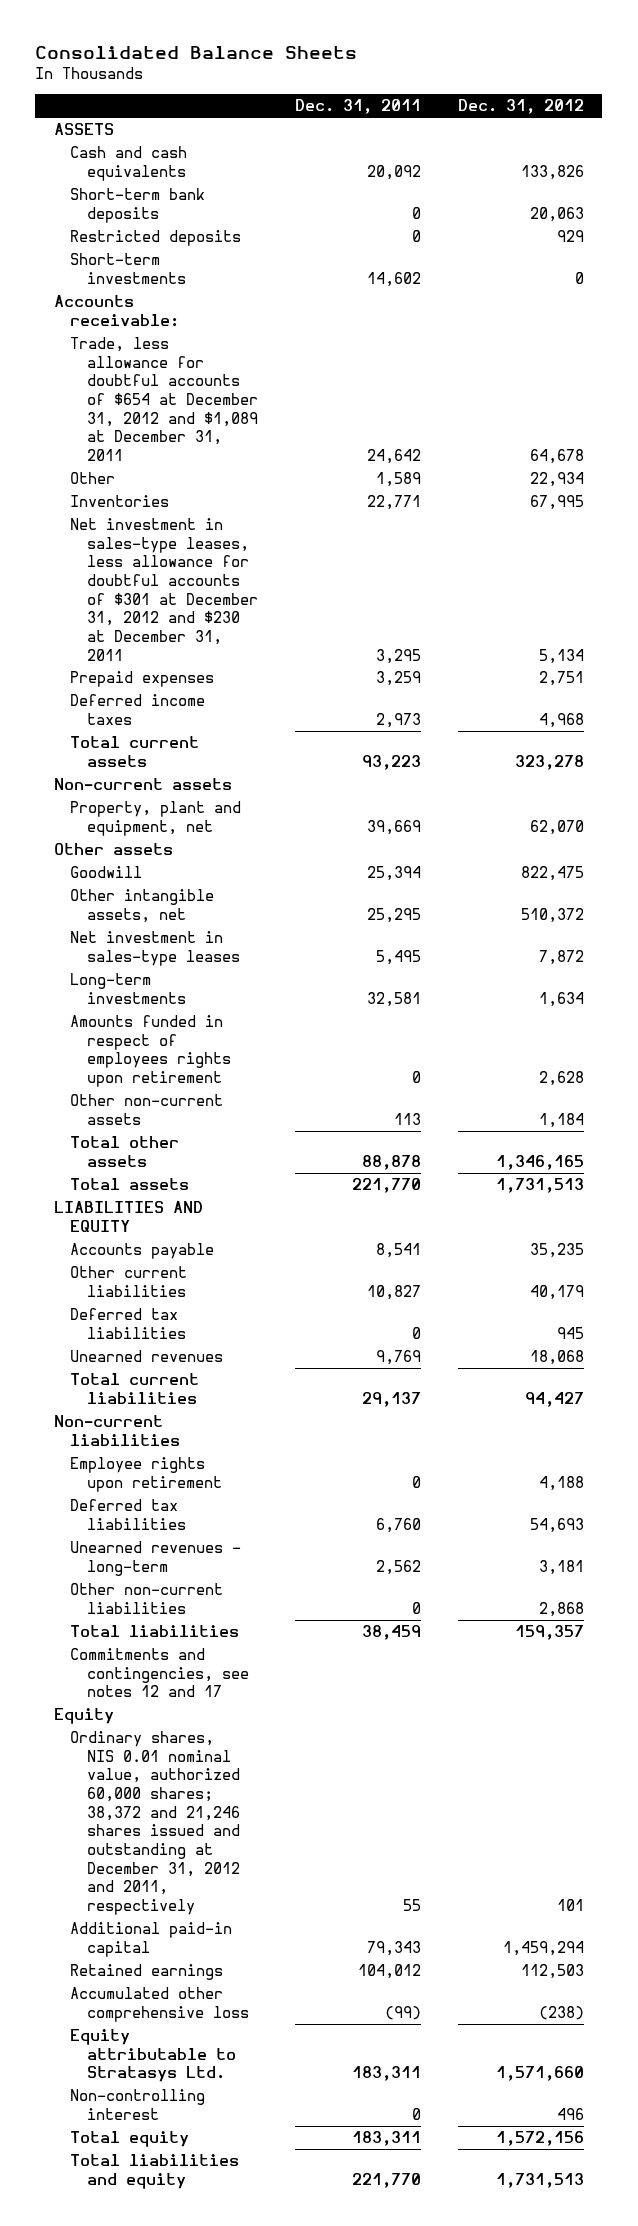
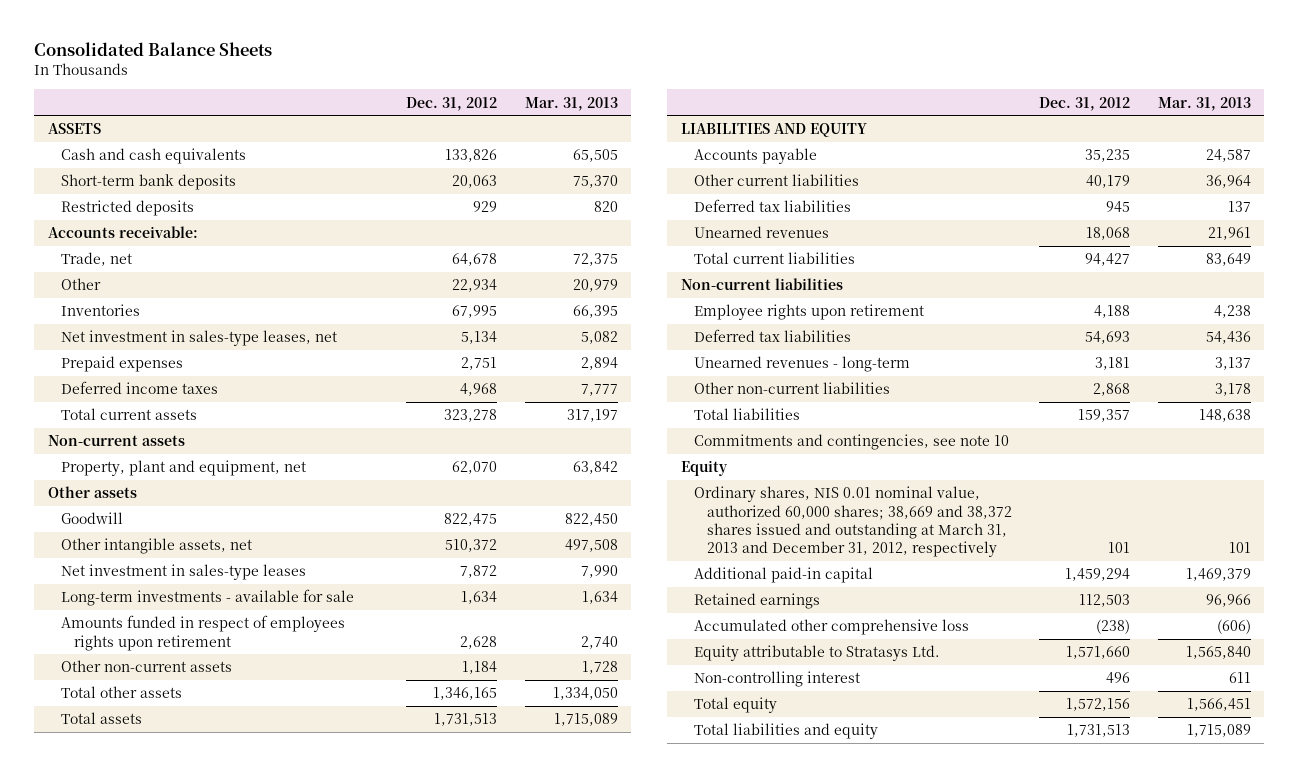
[294,99,421,115] Dec. 31, 2011 -> none
none -> [524,96,618,111] Mar. 31, 2013
[70,253,186,284] Short-term investments -> none
[70,337,258,461] Trade, less allowance for doubtful accounts of $654 at December 31, 2012 and $1,089 at December 31, 2011 -> [60,252,132,267] Trade, net
[70,518,258,661] Net investment in sales-type leases, less allowance for doubtful accounts of $301 at December 31, 2012 and $230 at December 31, 2011 -> [60,330,337,347] Net investment in sales-type leases, net
[70,973,186,1004] Long-term investments -> [60,589,354,607] Long-term investments - available for sale
[70,1648,249,1698] Commitments and contingencies, see notes 12 and 17 -> [693,434,1009,451] Commitments and contingencies, see note 10
[70,1731,240,1915] Ordinary shares, NIS 0.01 nominal value, authorized 60,000 shares; 38,372 and 21,246 shares issued and outstanding at December 31, 2012 and 2011, respectively -> [693,486,1012,558] Ordinary shares, NIS 0.01 nominal value, authorized 60,000 shares; 38,669 and 38,372 shares issued and outstanding at March 31, 2013 and December 31, 2012, respectively

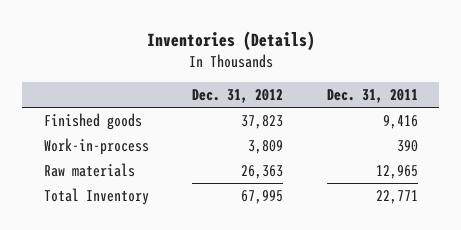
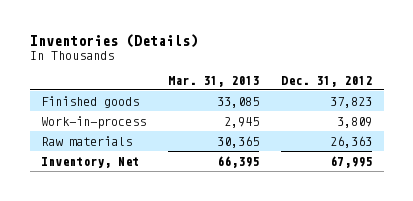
[326,89,418,104] Dec. 31, 2011 -> none
none -> [168,75,260,87] Mar. 31, 2013
[43,187,149,205] Total Inventory -> [40,156,139,168] Inventory, Net

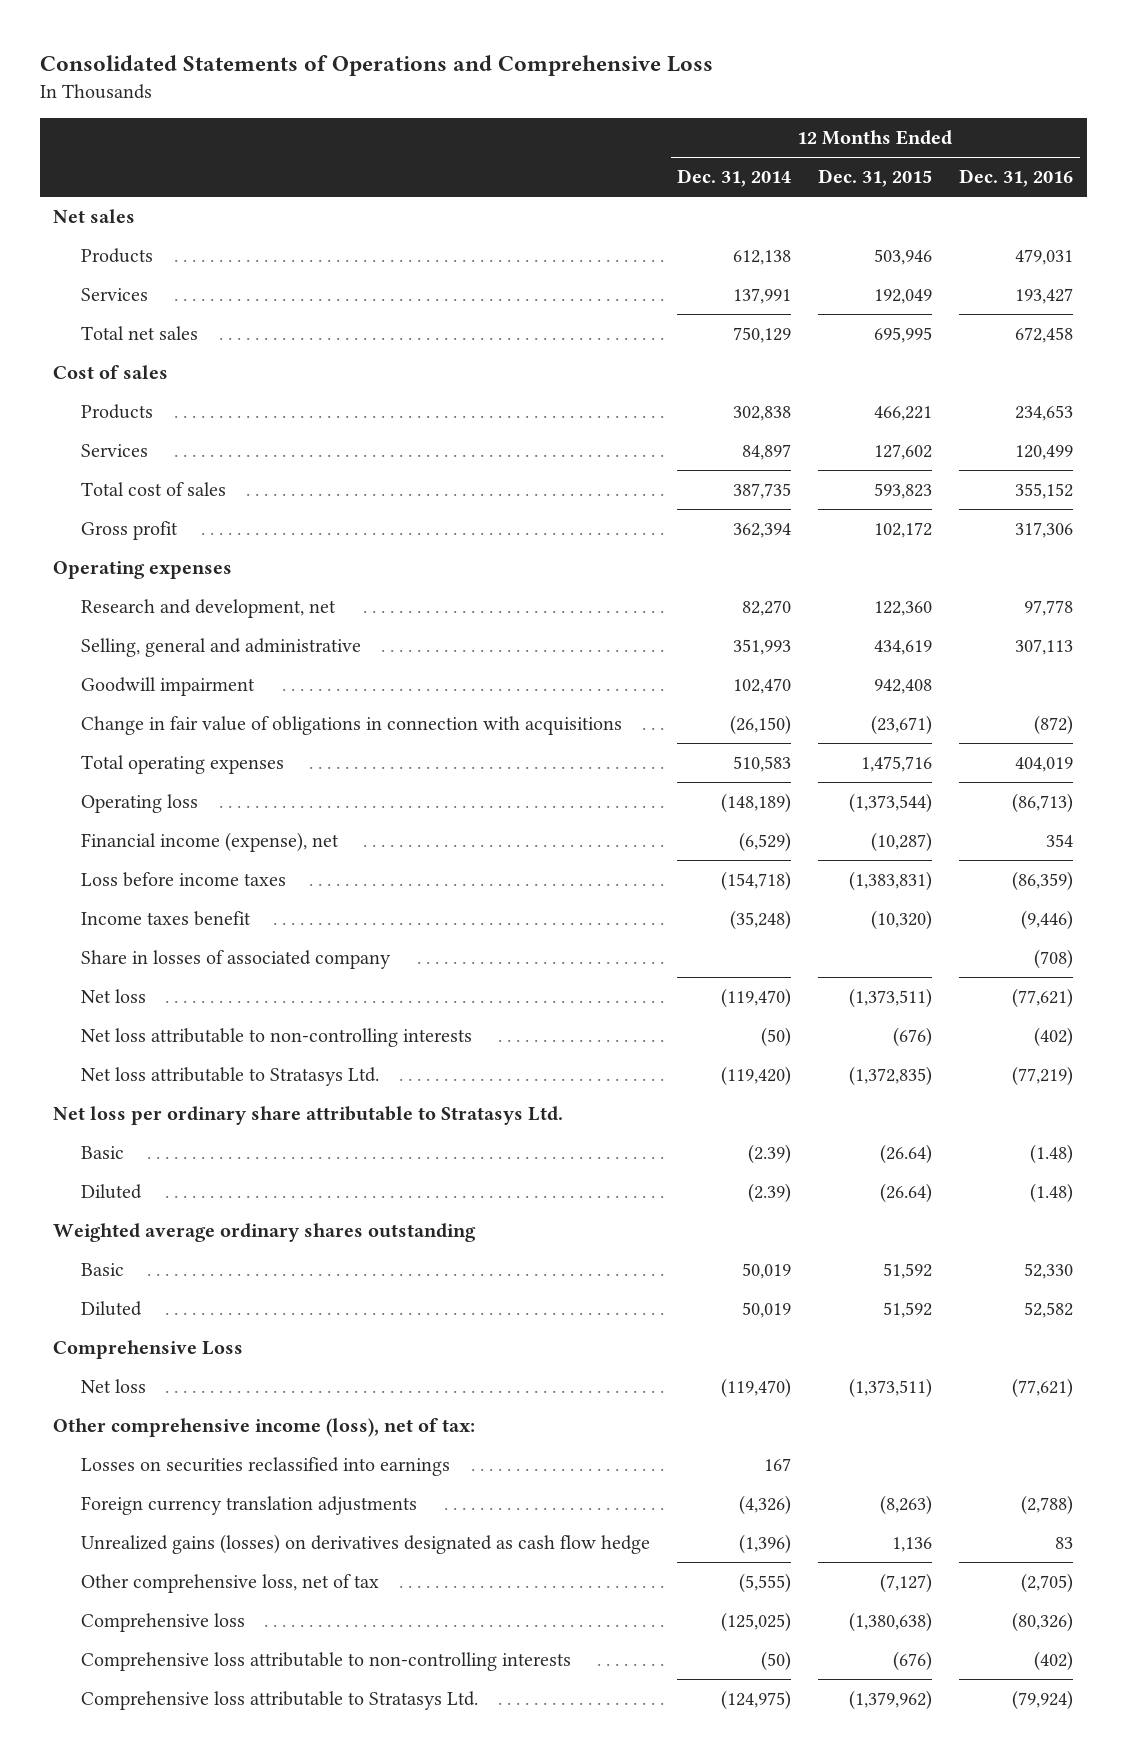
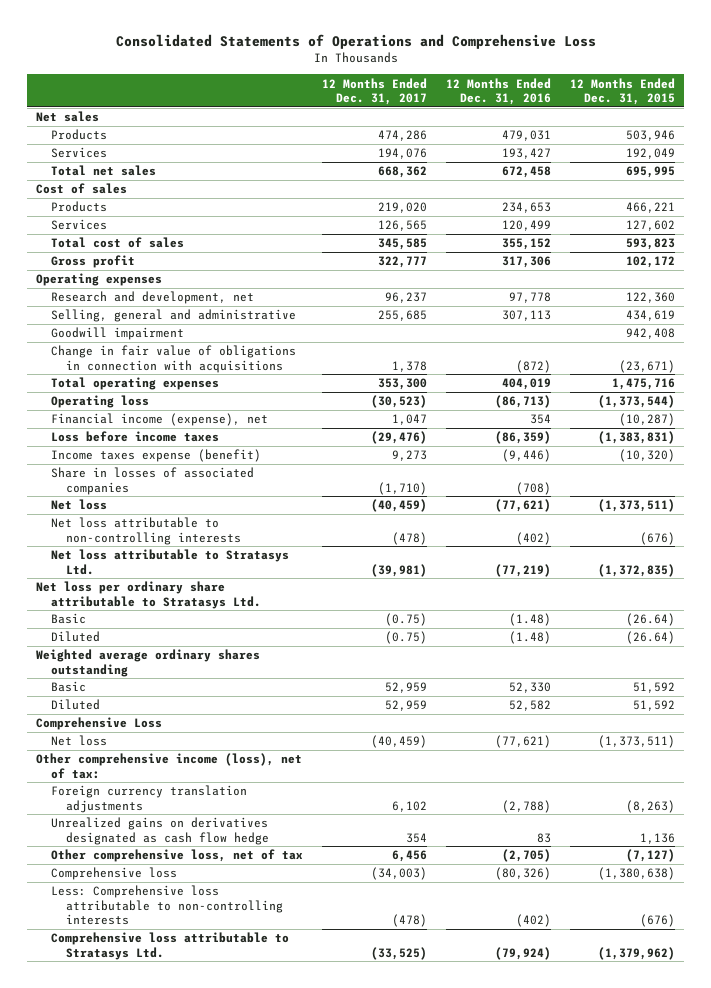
[677,169,792,188] Dec. 31, 2014 -> none
none -> [322,77,428,106] 12 Months Ended Dec. 31, 2017
[81,911,252,927] Income taxes benefit -> [51,449,262,463] Income taxes expense (benefit)
[81,950,392,970] Share in losses of associated company -> [51,467,255,495] Share in losses of associated companies
[81,1457,451,1477] Losses on securities reclassified into earnings -> none
[81,1534,651,1555] Unrealized gains (losses) on derivatives designated as cash flow hedge -> [51,817,269,845] Unrealized gains on derivatives designated as cash flow hedge
[81,1652,572,1672] Comprehensive loss attributable to non-controlling interests -> [51,885,283,925] Less: Comprehensive loss attributable to non-controlling interests

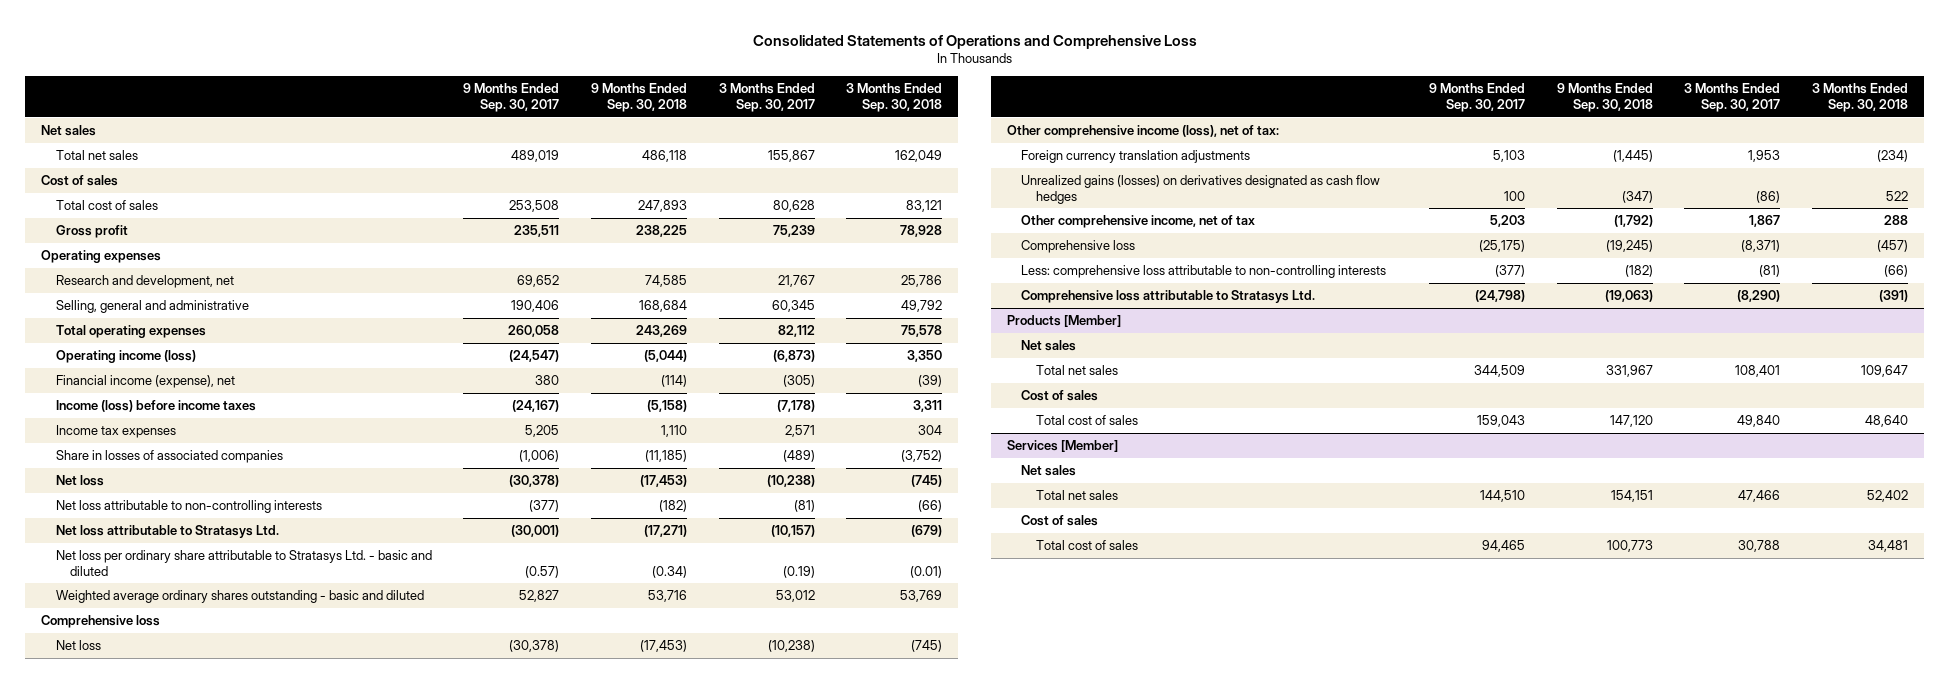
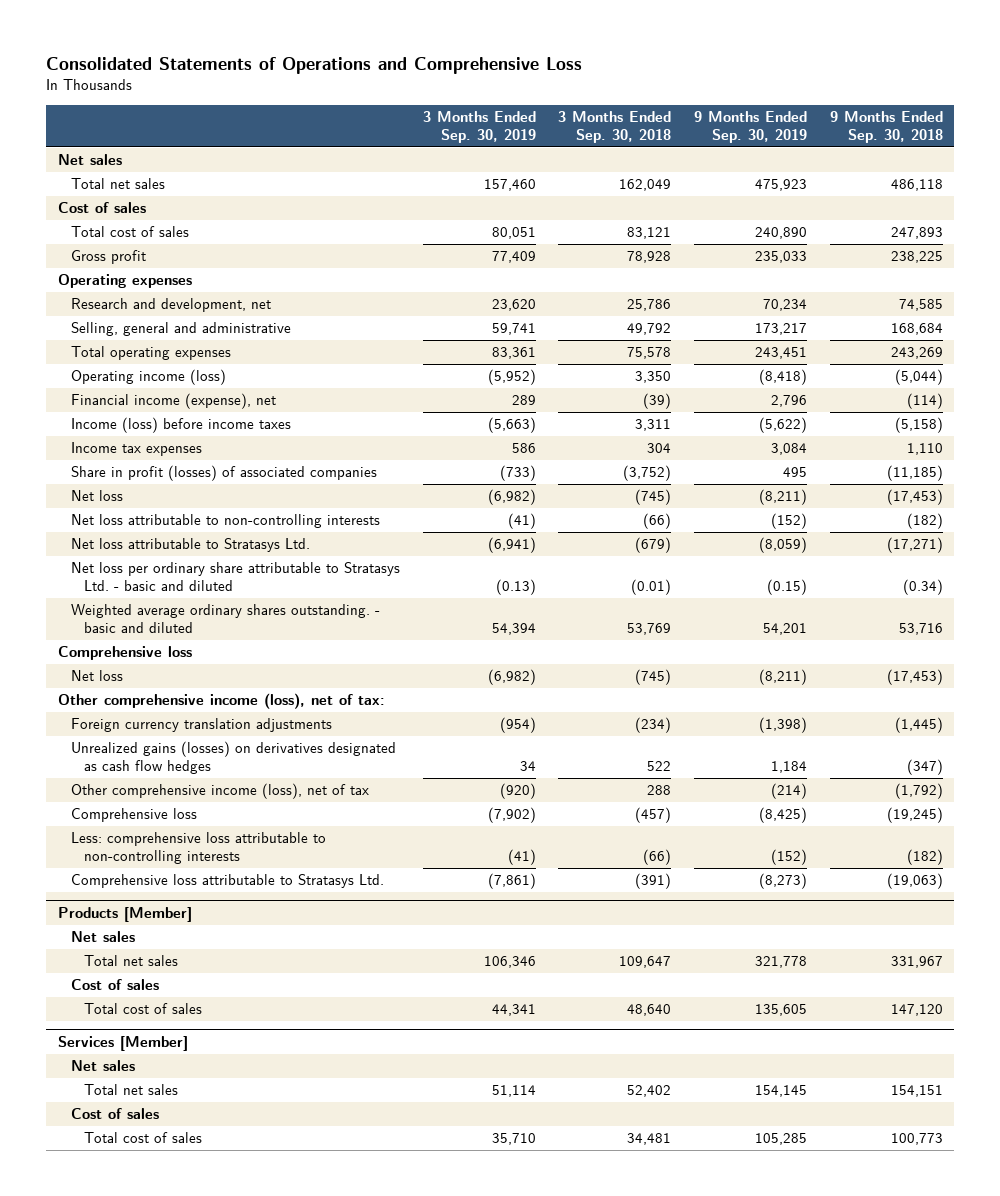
[463,83,560,113] 9 Months Ended Sep. 30, 2017 -> none
[718,83,815,113] 3 Months Ended Sep. 30, 2017 -> none
none -> [422,111,536,143] 3 Months Ended Sep. 30, 2019
none -> [693,111,807,143] 9 Months Ended Sep. 30, 2019
[55,450,283,464] Share in losses of associated companies -> [70,465,377,482] Share in profit (losses) of associated companies
[55,590,424,604] Weighted average ordinary shares outstanding - basic and diluted -> [70,604,380,633] Weighted average ordinary shares outstanding. - basic and diluted
[1021,215,1256,229] Other comprehensive income, net of tax -> [70,783,369,800] Other comprehensive income (loss), net of tax

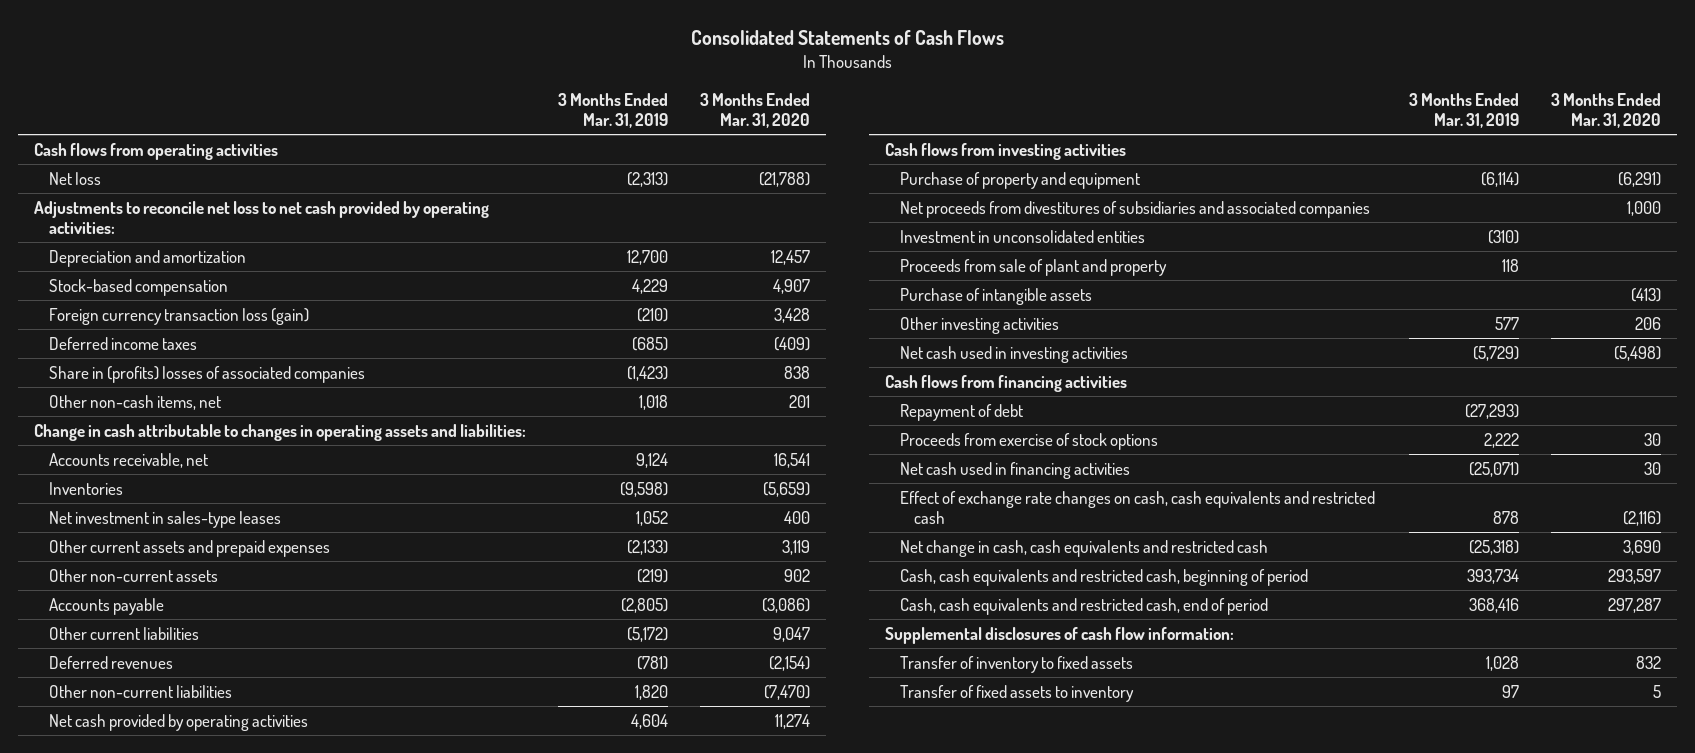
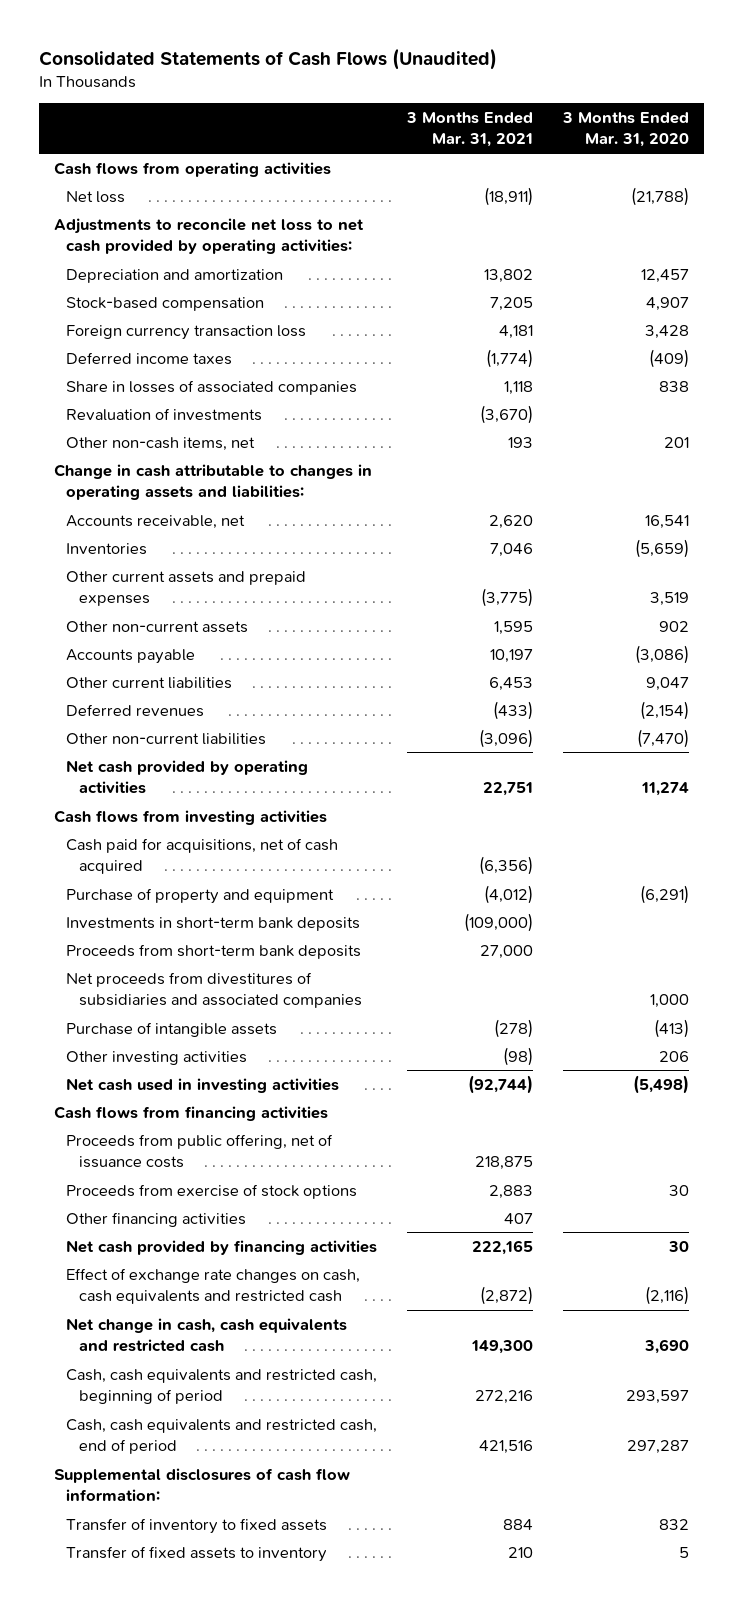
[690,29,1004,45] Consolidated Statements of Cash Flows -> [39,47,498,70] Consolidated Statements of Cash Flows (Unaudited)
[558,92,669,129] 3 Months Ended Mar. 31, 2019 -> none
none -> [406,112,534,148] 3 Months Ended Mar. 31, 2021
[48,307,309,325] Foreign currency transaction loss (gain) -> [66,324,307,340] Foreign currency transaction loss
[48,365,365,383] Share in (profits) losses of associated companies -> [66,379,358,395] Share in losses of associated companies
none -> [66,407,263,421] Revaluation of investments
[48,510,281,528] Net investment in sales-type leases -> none
[782,539,811,555] 3,119 -> [650,592,690,607] 3,519
none -> [66,837,339,875] Cash paid for acquisitions, net of cash acquired
none -> [66,916,361,931] Investments in short-term bank deposits
none -> [66,943,362,959] Proceeds from short-term bank deposits
[899,229,1145,243] Investment in unconsolidated entities -> none
[899,258,1167,276] Proceeds from sale of plant and property -> none
[899,403,1023,421] Repayment of debt -> none
none -> [66,1133,334,1169] Proceeds from public offering, net of issuance costs
none -> [66,1211,247,1227] Other financing activities
[899,461,1130,479] Net cash used in financing activities -> [66,1239,378,1255] Net cash provided by financing activities

